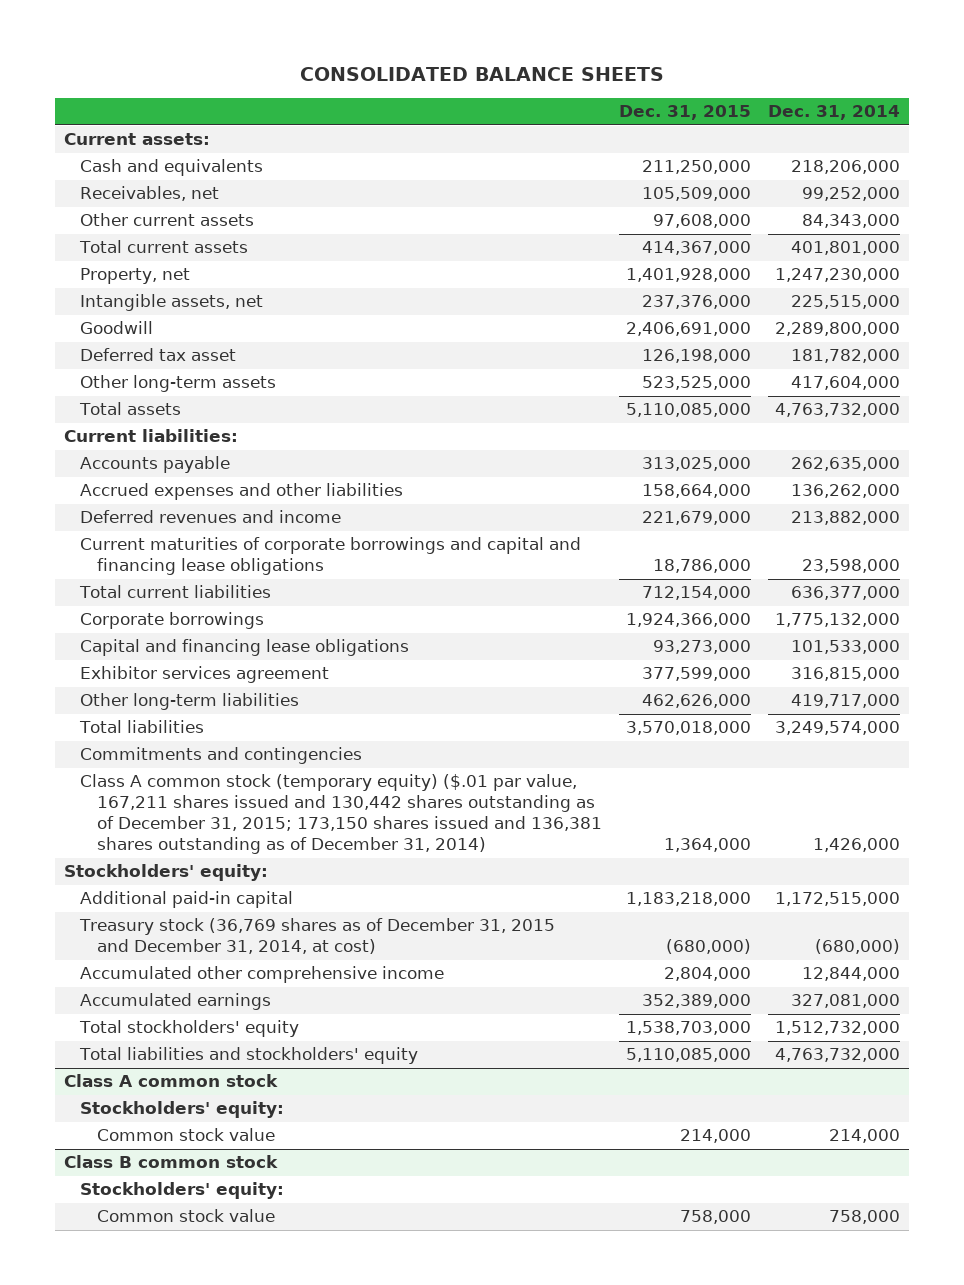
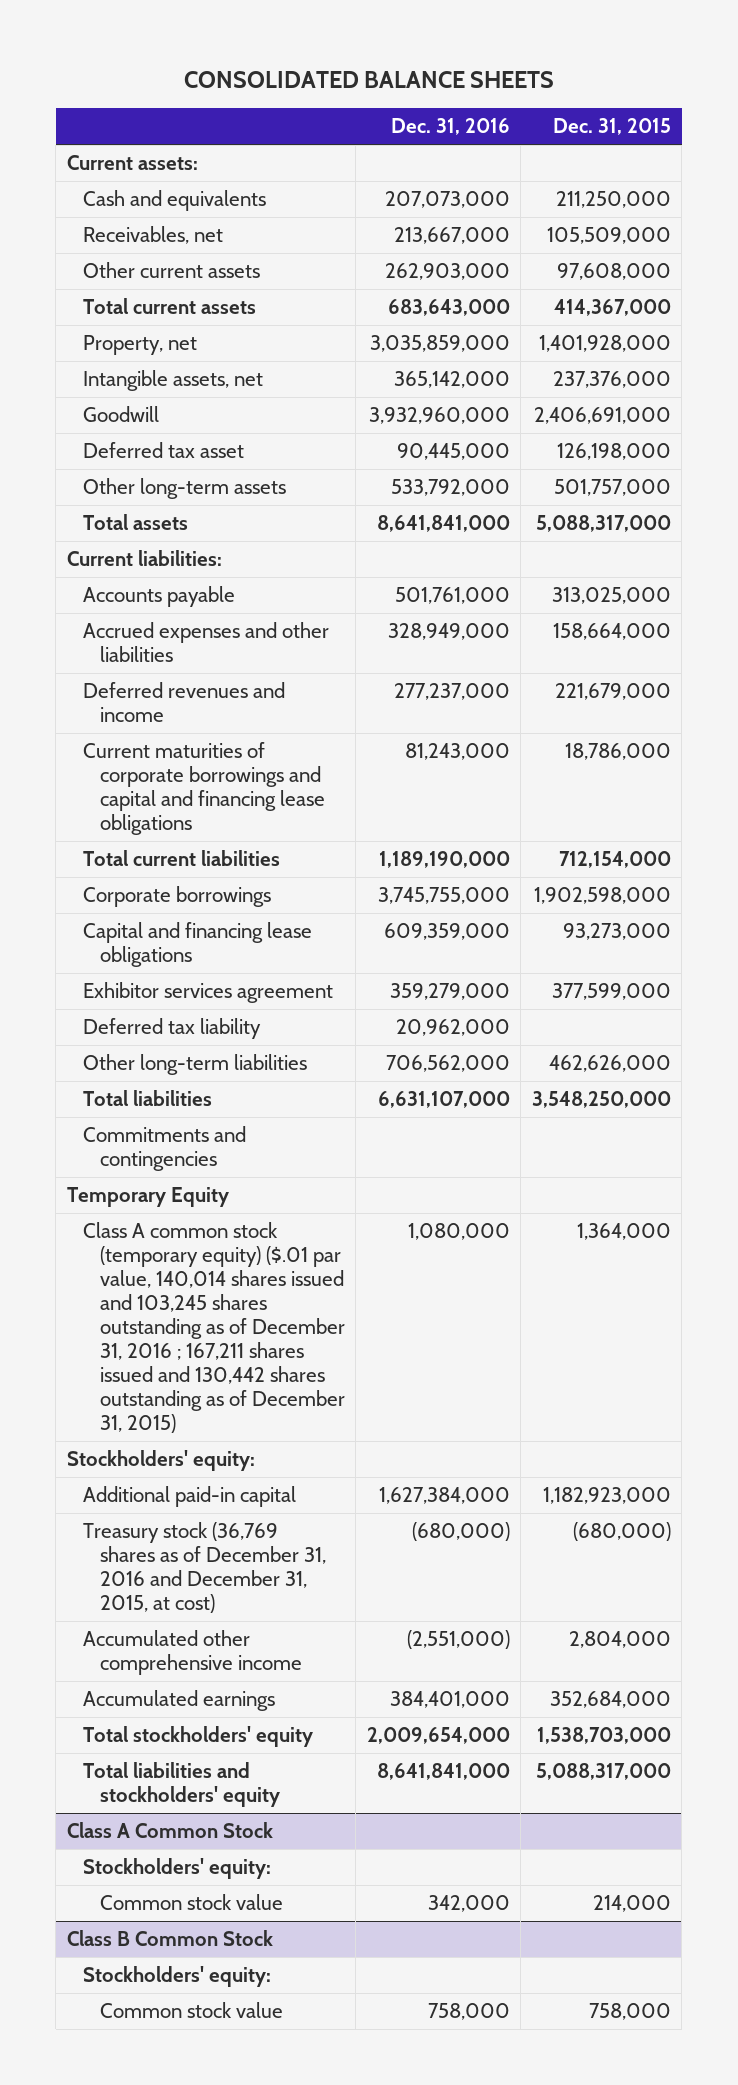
[768,105,901,121] Dec. 31, 2014 -> none
none -> [390,118,510,136] Dec. 31, 2016
[642,376,752,391] 523,525,000 -> [553,479,671,497] 501,757,000
[626,403,752,418] 5,110,085,000 -> [535,515,671,533] 5,088,317,000
[626,613,752,628] 1,924,366,000 -> [533,887,671,905] 1,902,598,000
none -> [83,1018,262,1040] Deferred tax liability
[626,721,752,736] 3,570,018,000 -> [531,1091,671,1109] 3,548,250,000
none -> [66,1187,229,1208] Temporary Equity
[80,774,602,855] Class A common stock (temporary equity) ($.01 par value, 167,211 shares issued and 130,442 shares outstanding as of December 31, 2015; 173,150 shares issued and 136,381 shares outstanding as of December 31, 2014) -> [83,1222,345,1434] Class A common stock (temporary equity) ($.01 par value, 140,014 shares issued and 103,245 shares outstanding as of December 31, 2016 ; 167,211 shares issued and 130,442 shares outstanding as of December 31, 2015)
[626,892,752,907] 1,183,218,000 -> [542,1487,671,1505] 1,182,923,000
[79,918,556,955] Treasury stock (36,769 shares as of December 31, 2015 and December 31, 2014, at cost) -> [83,1522,326,1614] Treasury stock (36,769 shares as of December 31, 2016 and December 31, 2015, at cost)
[642,994,752,1009] 352,389,000 -> [549,1691,671,1709] 352,684,000
[626,1048,752,1063] 5,110,085,000 -> [535,1763,671,1781] 5,088,317,000
[63,1074,278,1088] Class A common stock -> [66,1822,273,1839] Class A Common Stock
[63,1155,278,1169] Class B common stock -> [66,1930,273,1947] Class B Common Stock

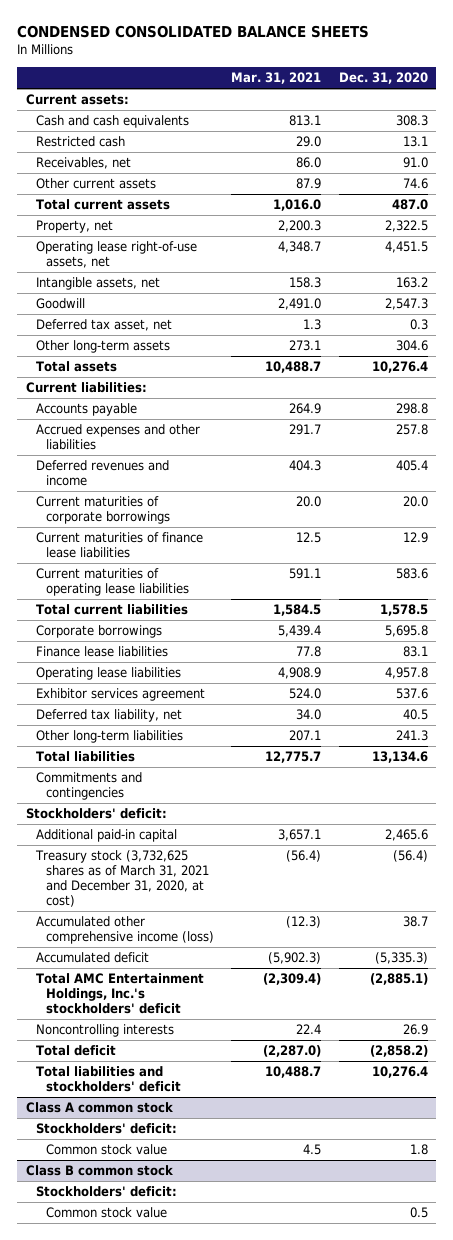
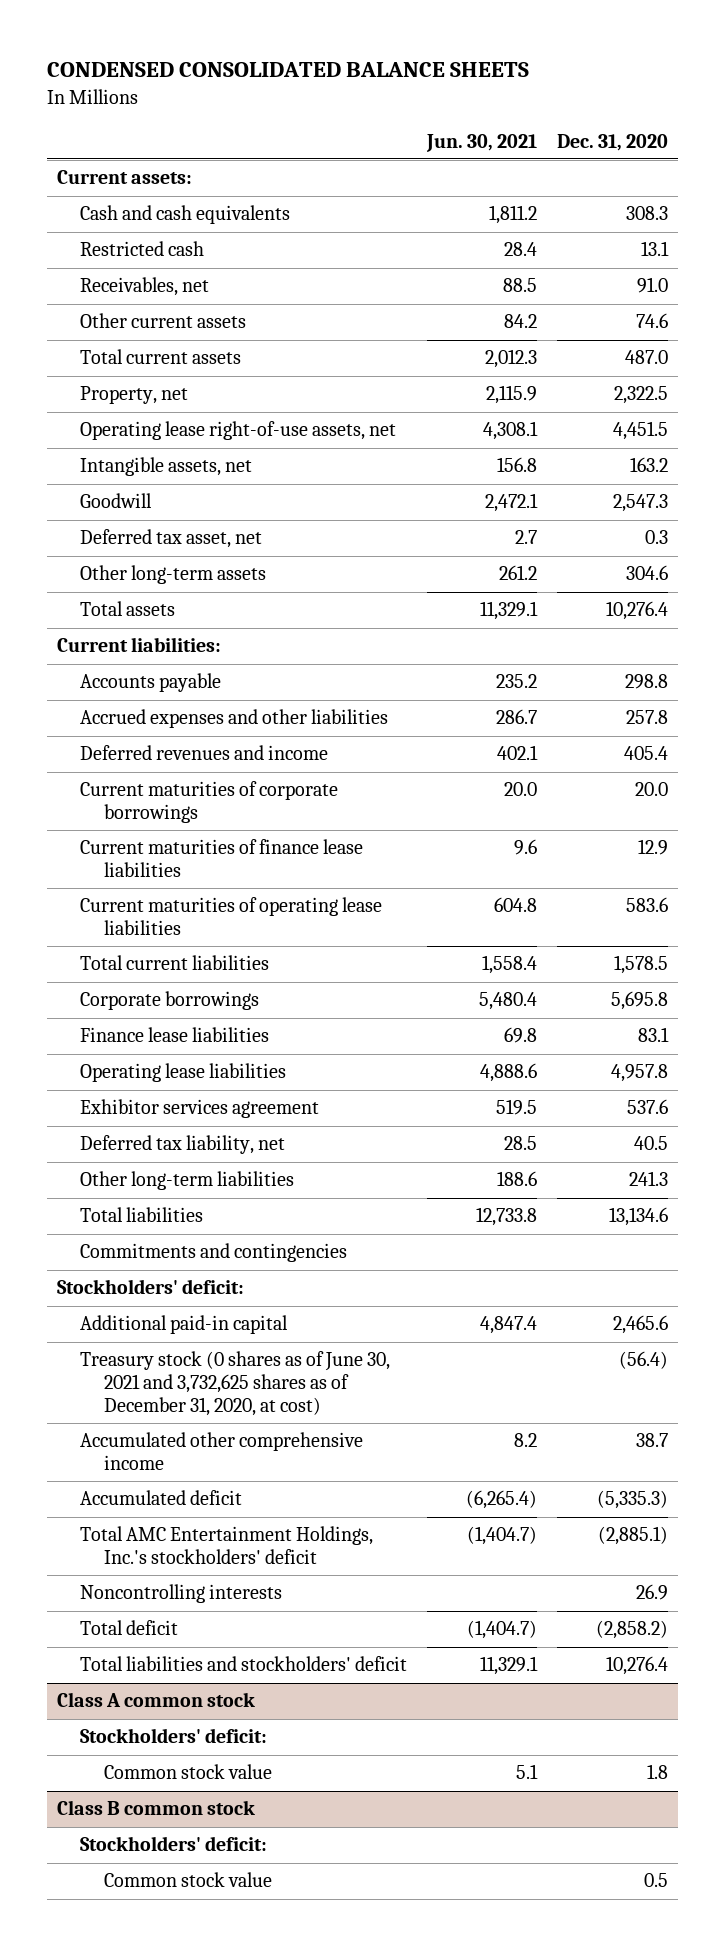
[231,72,322,85] Mar. 31, 2021 -> none
none -> [425,133,537,152] Jun. 30, 2021
[34,850,209,907] Treasury stock (3,732,625 shares as of March 31, 2021 and December 31, 2020, at cost) -> [80,1351,391,1416] Treasury stock (0 shares as of June 30, 2021 and 3,732,625 shares as of December 31, 2020, at cost)
[35,916,214,945] Accumulated other comprehensive income (loss) -> [80,1432,364,1470] Accumulated other comprehensive income

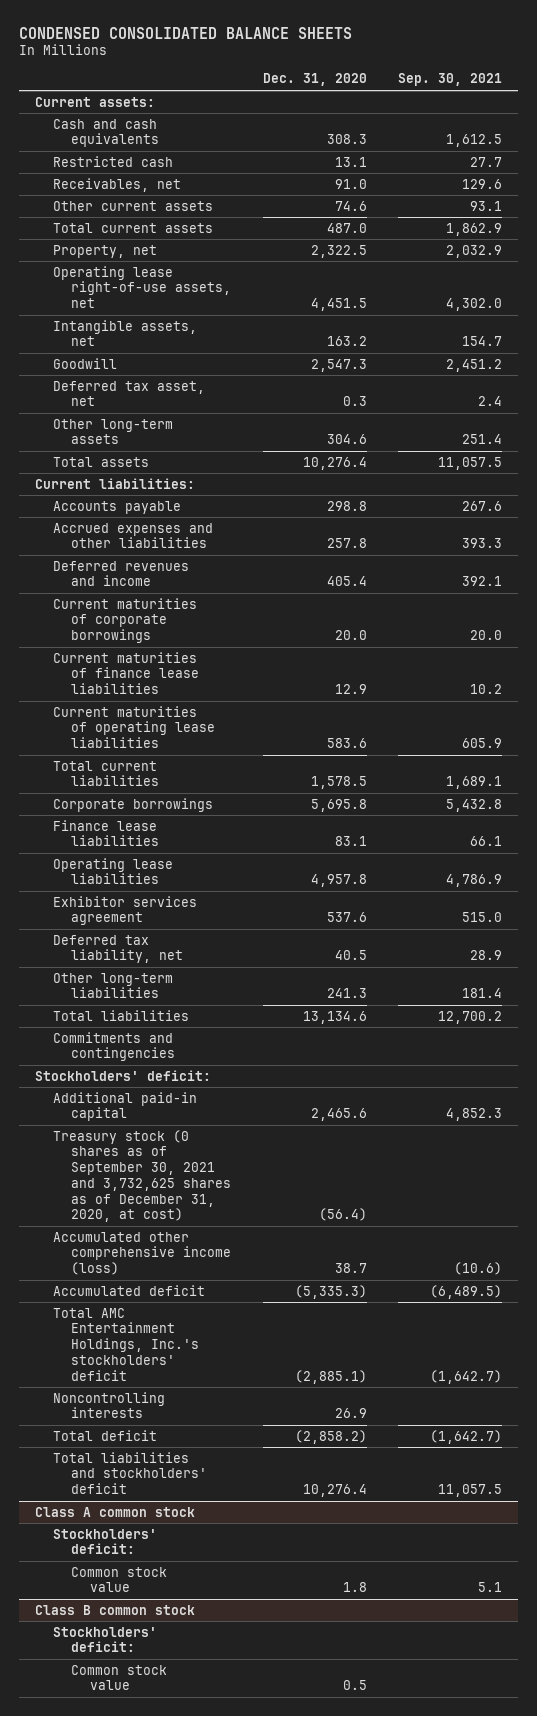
[425,133,537,152] Jun. 30, 2021 -> none
none -> [398,73,503,87] Sep. 30, 2021
[80,1351,391,1416] Treasury stock (0 shares as of June 30, 2021 and 3,732,625 shares as of December 31, 2020, at cost) -> [53,1129,232,1223] Treasury stock (0 shares as of September 30, 2021 and 3,732,625 shares as of December 31, 2020, at cost)
[80,1432,364,1470] Accumulated other comprehensive income -> [53,1231,232,1276] Accumulated other comprehensive income (loss)

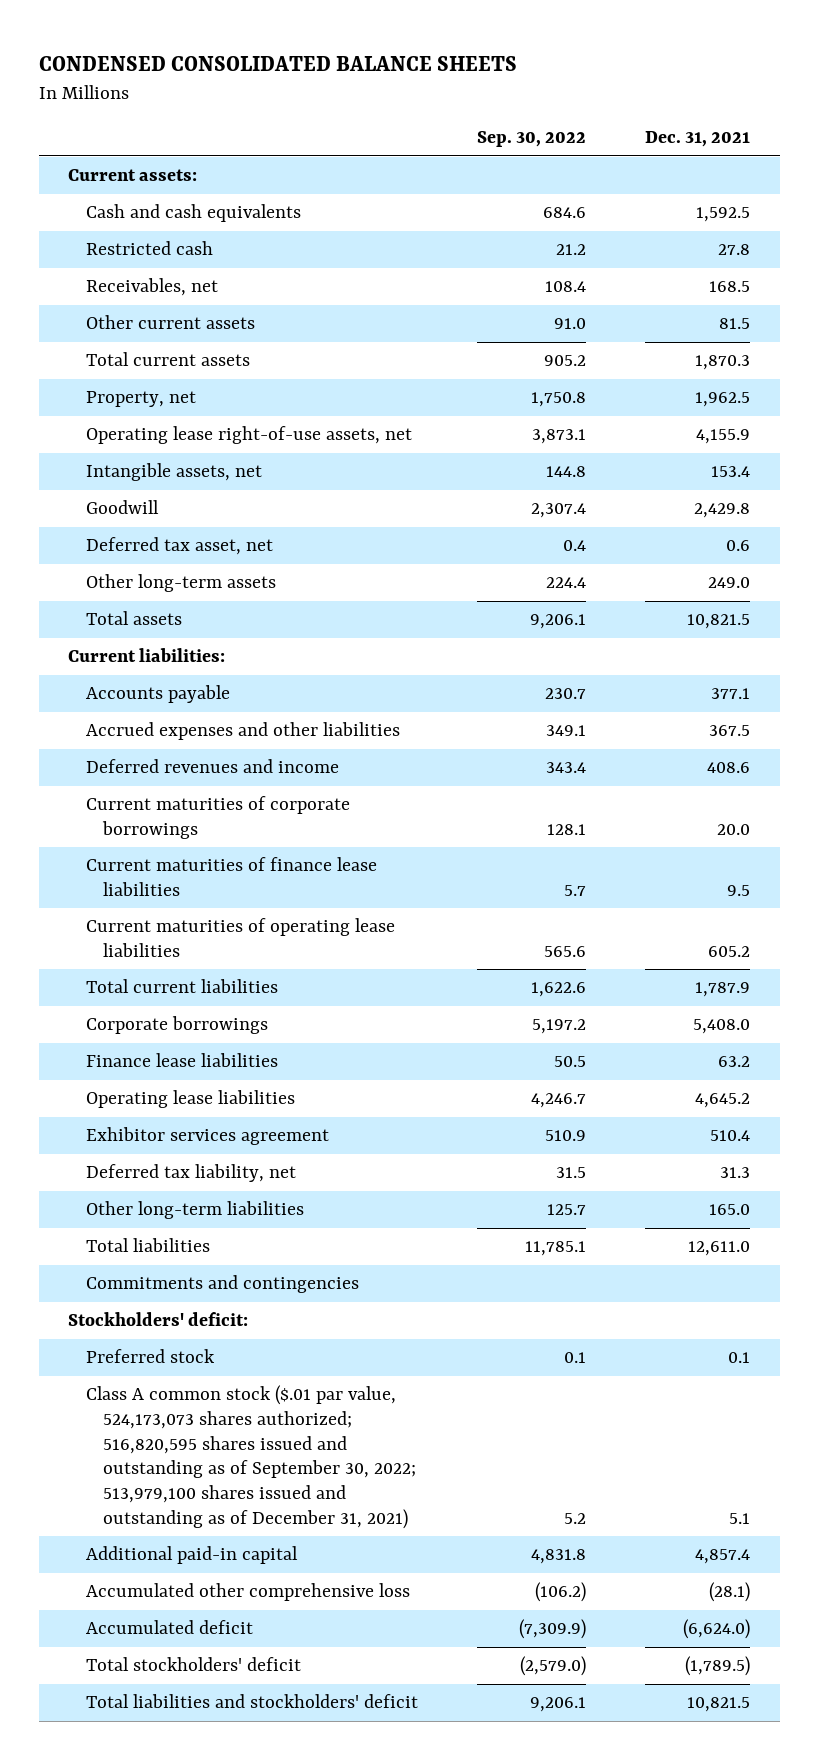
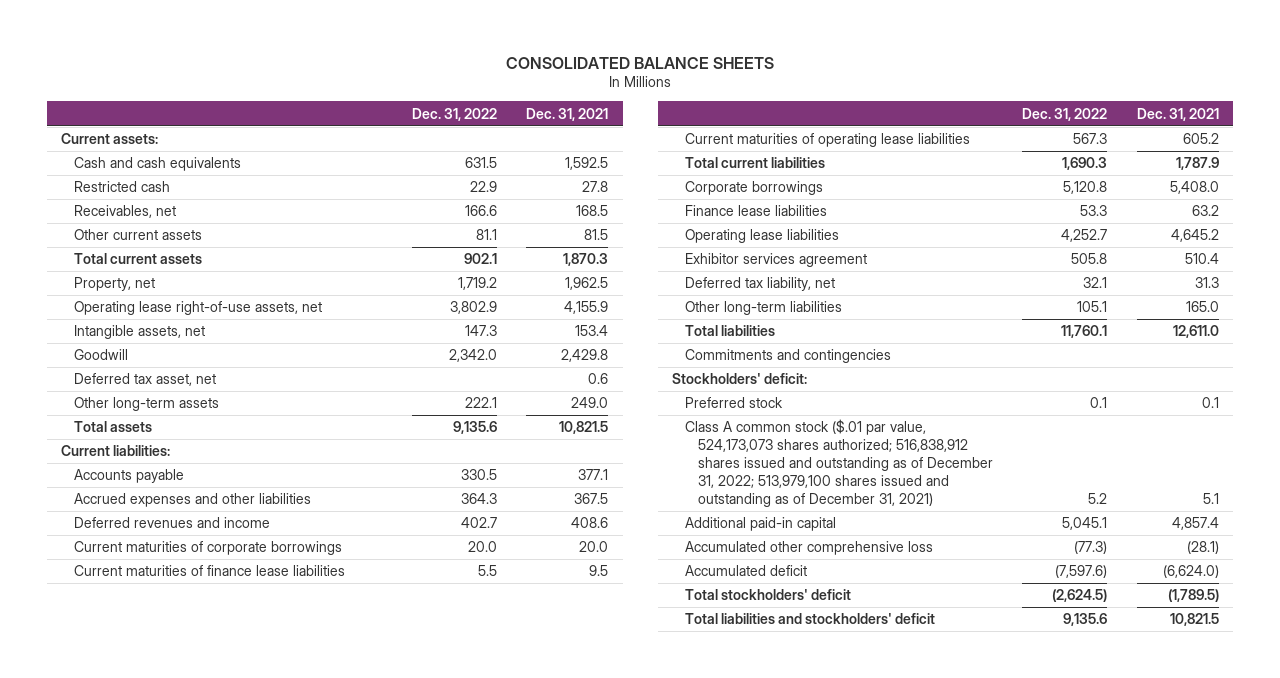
[38,55,517,71] CONDENSED CONSOLIDATED BALANCE SHEETS -> [506,56,775,69] CONSOLIDATED BALANCE SHEETS
[476,131,586,148] Sep. 30, 2022 -> none
none -> [411,107,497,121] Dec. 31, 2022
[85,1385,416,1529] Class A common stock ($.01 par value, 524,173,073 shares authorized; 516,820,595 shares issued and outstanding as of September 30, 2022; 513,979,100 shares issued and outstanding as of December 31, 2021) -> [685,419,994,507] Class A common stock ($.01 par value, 524,173,073 shares authorized; 516,838,912 shares issued and outstanding as of December 31, 2022; 513,979,100 shares issued and outstanding as of December 31, 2021)

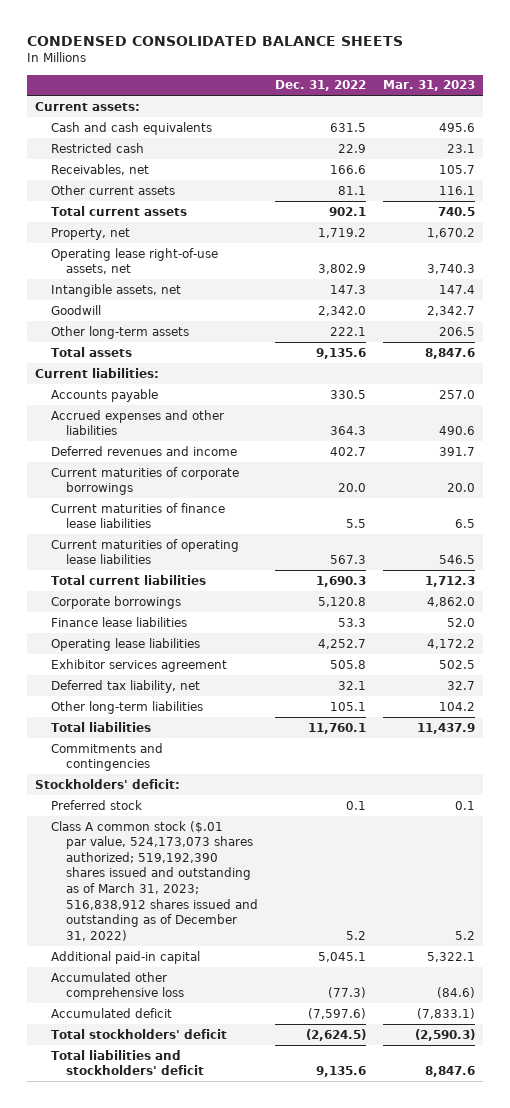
[506,56,775,69] CONSOLIDATED BALANCE SHEETS -> [26,35,403,46] CONDENSED CONSOLIDATED BALANCE SHEETS
[525,107,608,121] Dec. 31, 2021 -> none
none -> [382,80,475,92] Mar. 31, 2023
[74,373,217,387] Deferred tax asset, net -> none
[685,419,994,507] Class A common stock ($.01 par value, 524,173,073 shares authorized; 516,838,912 shares issued and outstanding as of December 31, 2022; 513,979,100 shares issued and outstanding as of December 31, 2021) -> [50,820,259,941] Class A common stock ($.01 par value, 524,173,073 shares authorized; 519,192,390 shares issued and outstanding as of March 31, 2023; 516,838,912 shares issued and outstanding as of December 31, 2022)

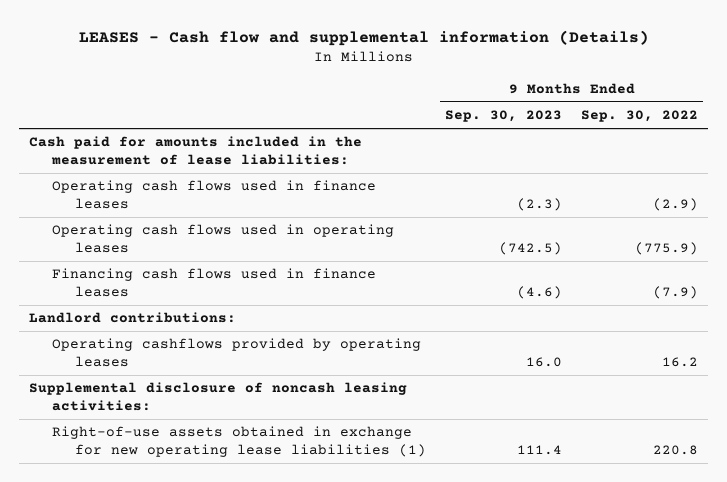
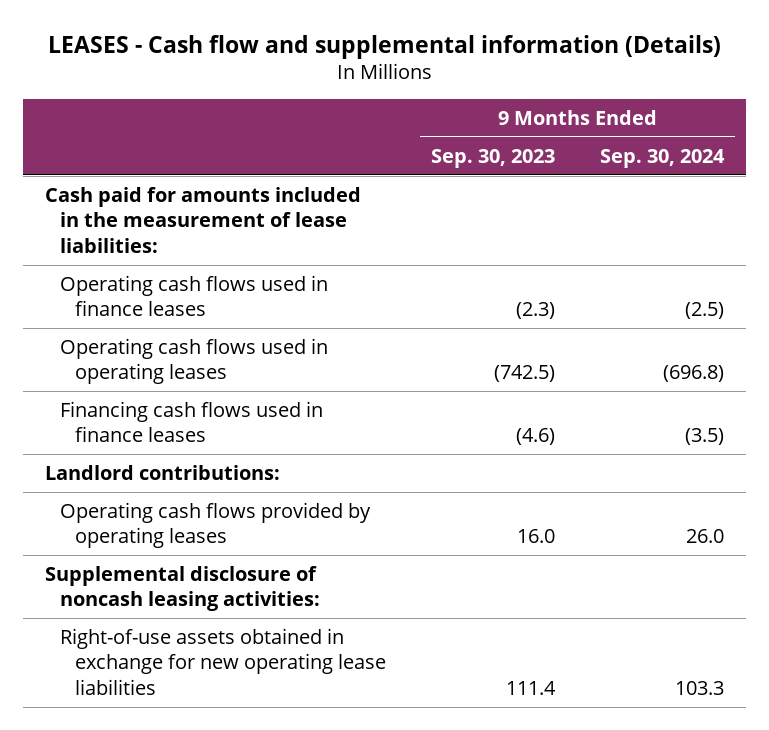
[581,110,699,123] Sep. 30, 2022 -> none
none -> [600,148,726,168] Sep. 30, 2024
[51,338,421,368] Operating cashflows provided by operating leases -> [60,501,372,549] Operating cash flows provided by operating leases
[51,426,426,458] Right-of-use assets obtained in exchange for new operating lease liabilities (1) -> [60,627,387,695] Right-of-use assets obtained in exchange for new operating lease liabilities

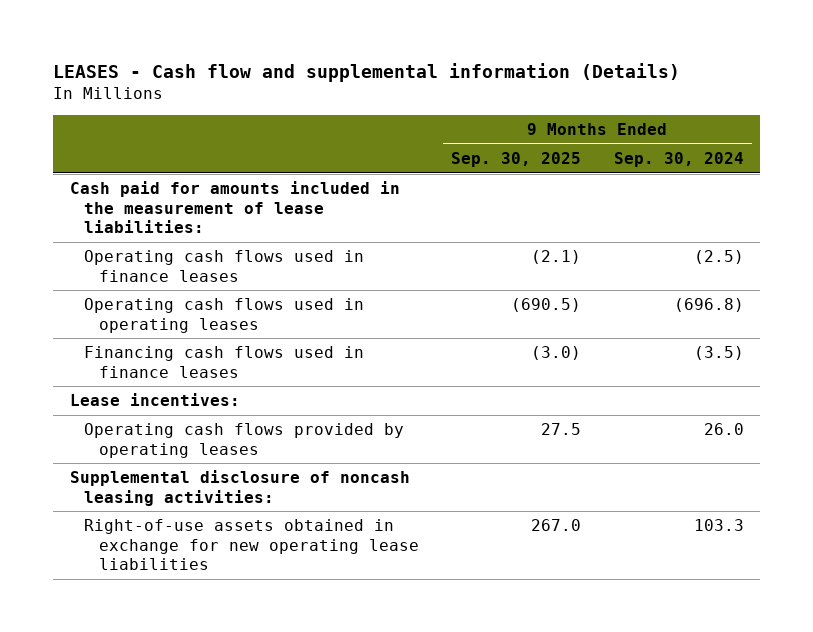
[431,148,556,168] Sep. 30, 2023 -> none
none -> [451,151,582,167] Sep. 30, 2025
[45,464,281,480] Landlord contributions: -> [69,393,240,407] Lease incentives:

